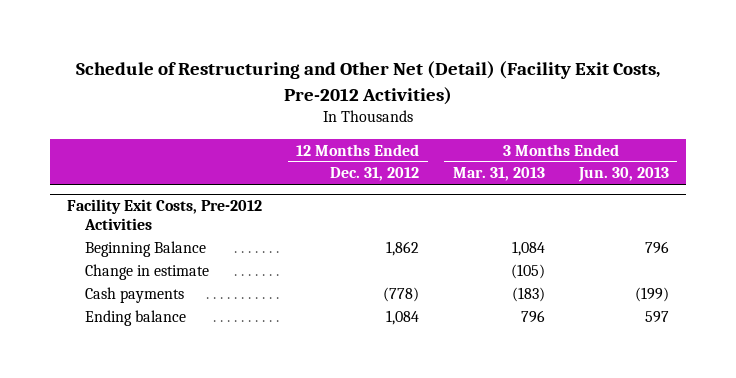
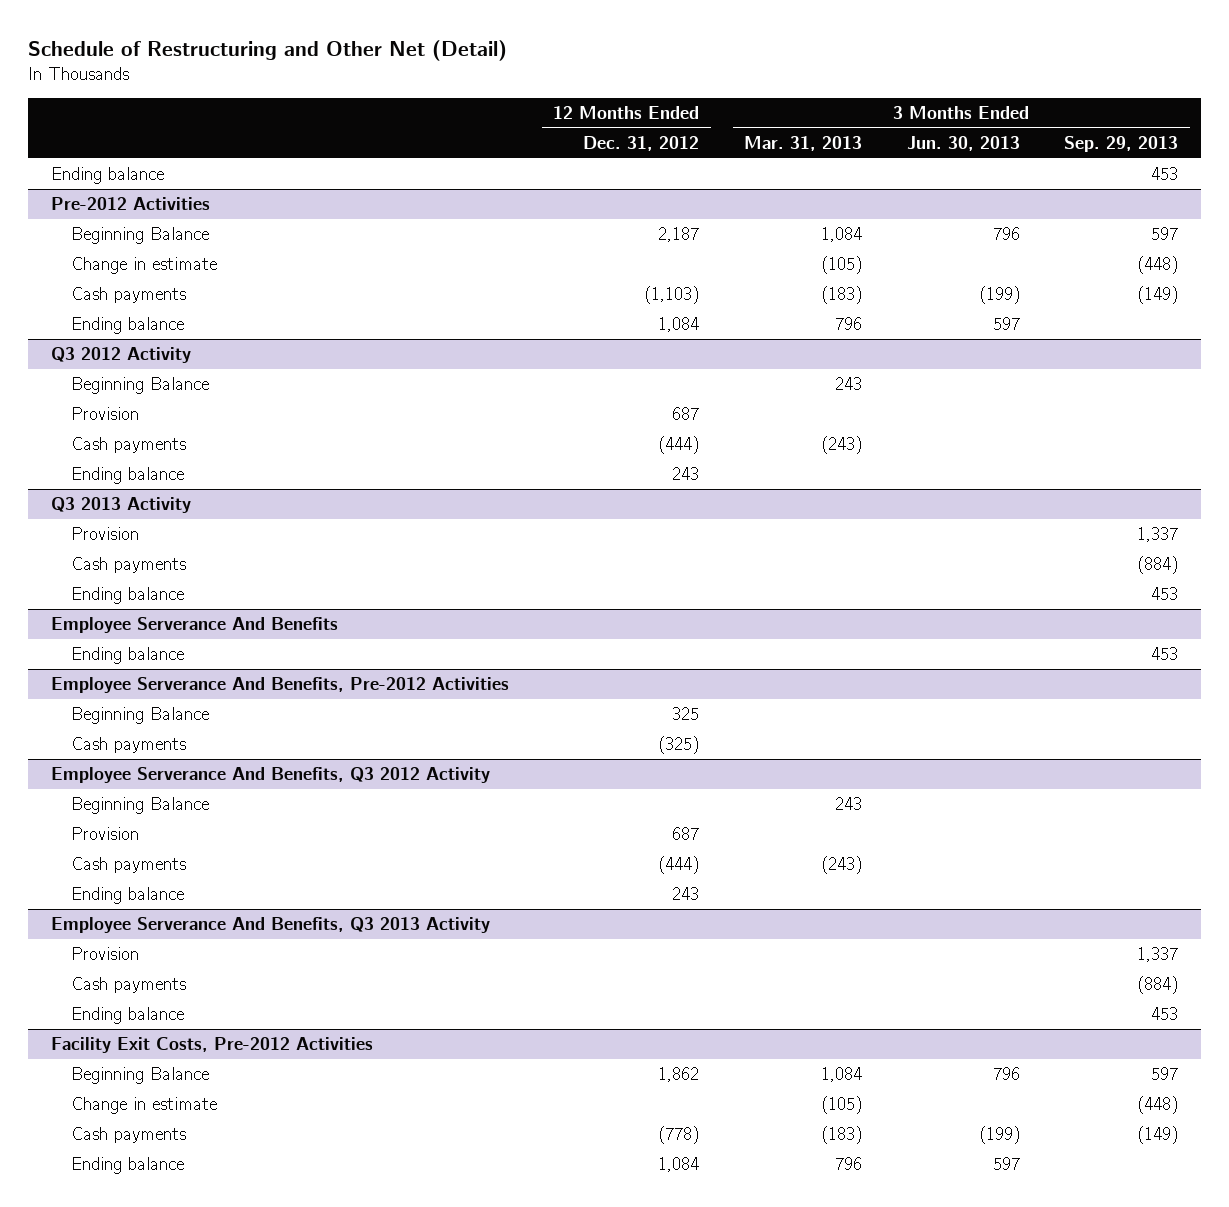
[75,61,660,105] Schedule of Restructuring and Other Net (Detail) (Facility Exit Costs, Pre-2012 Activities) -> [28,39,508,61] Schedule of Restructuring and Other Net (Detail)
none -> [1064,135,1179,152] Sep. 29, 2013
none -> [50,167,164,185] Ending balance
none -> [50,197,210,211] Pre-2012 Activities
none -> [70,227,209,245] Beginning Balance
none -> [70,257,217,275] Change in estimate
none -> [70,287,186,304] Cash payments
none -> [70,317,184,335] Ending balance
none -> [50,347,191,364] Q3 2012 Activity
none -> [70,377,209,395] Beginning Balance
none -> [70,407,139,421] Provision
none -> [70,437,186,454] Cash payments
none -> [70,467,184,485] Ending balance
none -> [50,497,191,514] Q3 2013 Activity
none -> [70,527,139,541] Provision
none -> [70,557,186,574] Cash payments
none -> [70,587,184,605] Ending balance
none -> [50,617,338,634] Employee Serverance And Benefits
none -> [70,647,184,665] Ending balance
none -> [50,677,509,694] Employee Serverance And Benefits, Pre-2012 Activities
none -> [70,707,209,725] Beginning Balance
none -> [70,737,186,754] Cash payments
none -> [50,767,490,784] Employee Serverance And Benefits, Q3 2012 Activity
none -> [70,797,209,815] Beginning Balance
none -> [70,827,139,841] Provision
none -> [70,857,186,874] Cash payments
none -> [70,887,184,905] Ending balance
none -> [50,917,490,934] Employee Serverance And Benefits, Q3 2013 Activity
none -> [70,947,139,961] Provision
none -> [70,977,186,994] Cash payments
none -> [70,1007,184,1025] Ending balance

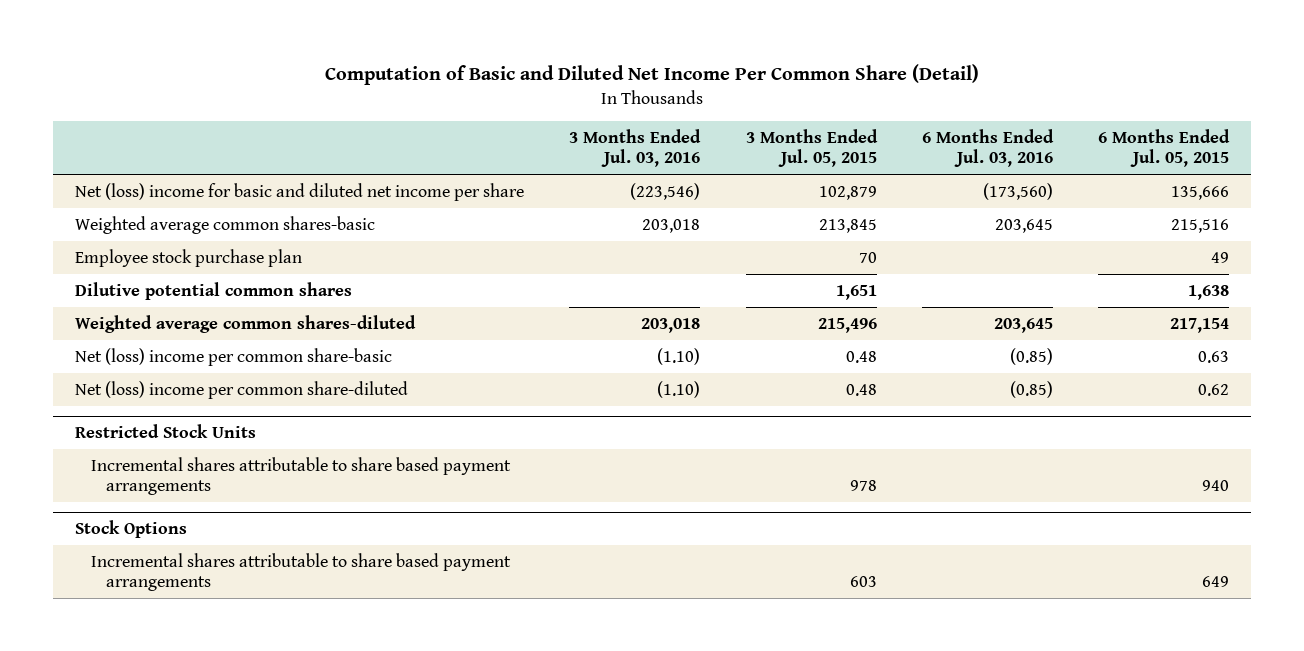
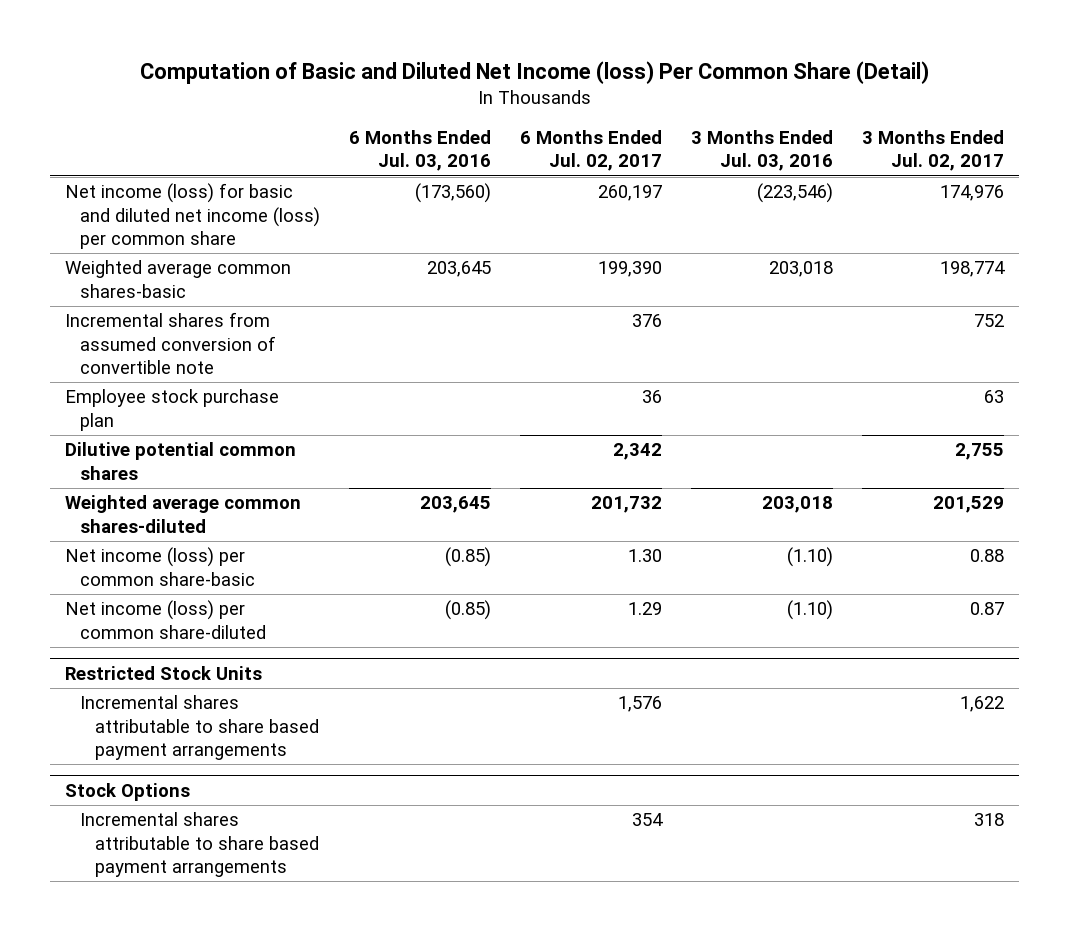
[325,64,980,86] Computation of Basic and Diluted Net Income Per Common Share (Detail) -> [139,61,929,85] Computation of Basic and Diluted Net Income (loss) Per Common Share (Detail)
[745,129,878,168] 3 Months Ended Jul. 05, 2015 -> none
[1097,129,1230,168] 6 Months Ended Jul. 05, 2015 -> none
none -> [520,130,663,172] 6 Months Ended Jul. 02, 2017
none -> [862,130,1005,172] 3 Months Ended Jul. 02, 2017
[75,182,525,201] Net (loss) income for basic and diluted net income per share -> [64,183,321,249] Net income (loss) for basic and diluted net income (loss) per common share
none -> [64,312,277,374] Incremental shares from assumed conversion of convertible note
[75,347,393,366] Net (loss) income per common share-basic -> [64,547,256,586] Net income (loss) per common share-basic
[75,380,409,399] Net (loss) income per common share-diluted -> [64,600,267,639] Net income (loss) per common share-diluted

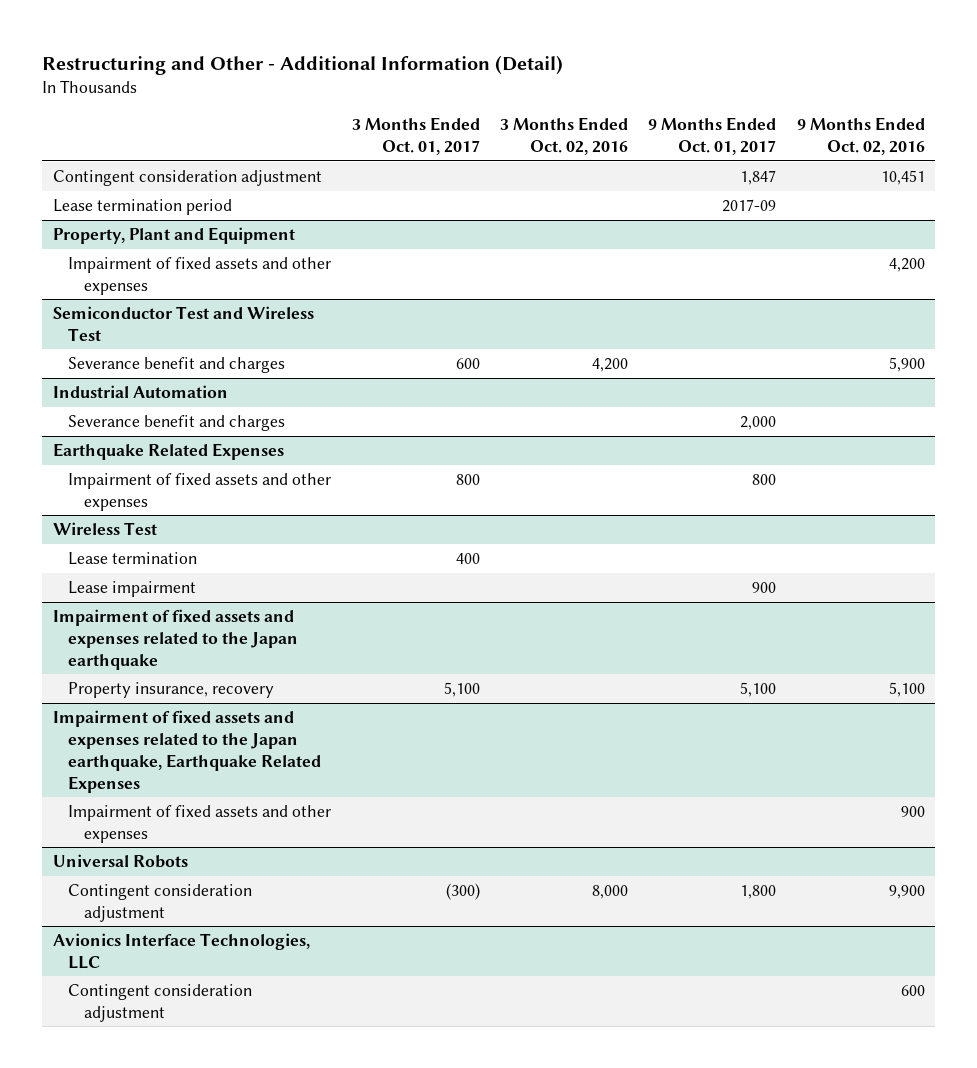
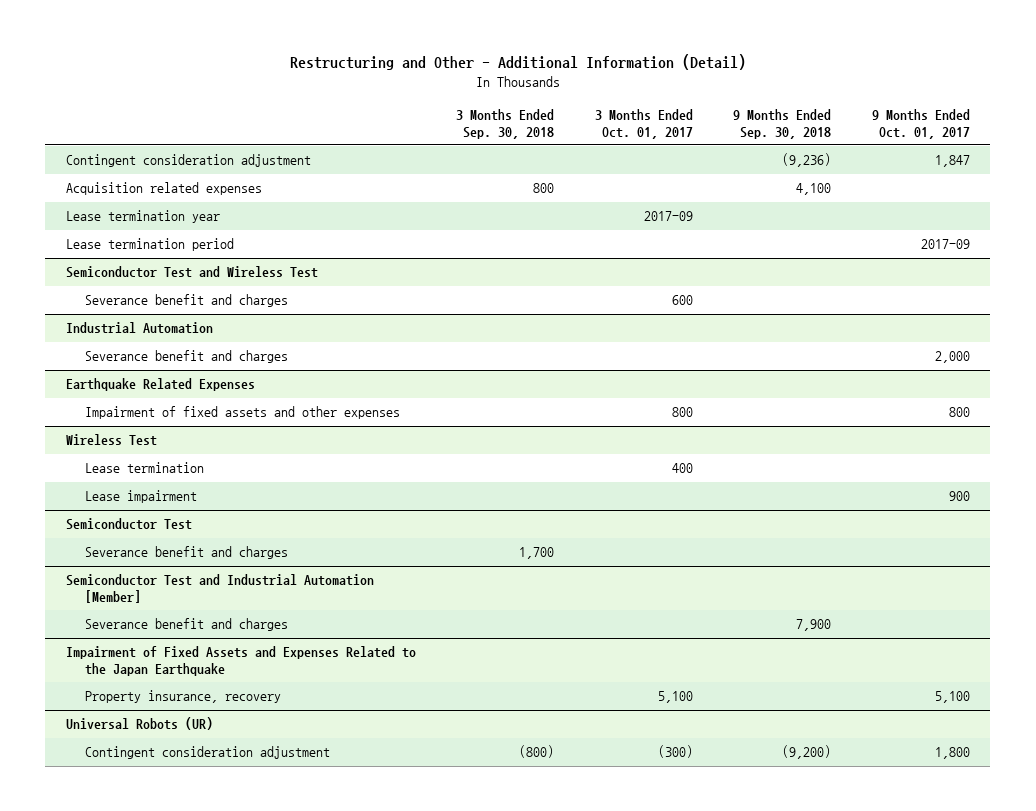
[499,117,628,156] 3 Months Ended Oct. 02, 2016 -> none
[796,117,925,156] 9 Months Ended Oct. 02, 2016 -> none
none -> [456,108,555,139] 3 Months Ended Sep. 30, 2018
none -> [733,108,832,139] 9 Months Ended Sep. 30, 2018
none -> [65,182,262,196] Acquisition related expenses
none -> [65,210,220,224] Lease termination year
[52,226,295,244] Property, Plant and Equipment -> none
[68,256,332,295] Impairment of fixed assets and other expenses -> none
none -> [65,518,192,531] Semiconductor Test
none -> [85,546,289,560] Severance benefit and charges
none -> [65,574,374,604] Semiconductor Test and Industrial Automation [Member]
none -> [85,618,289,632] Severance benefit and charges
[52,608,299,670] Impairment of fixed assets and expenses related to the Japan earthquake -> [65,646,416,677] Impairment of Fixed Assets and Expenses Related to the Japan Earthquake
[52,709,322,793] Impairment of fixed assets and expenses related to the Japan earthquake, Earthquake Related Expenses -> none
[68,804,332,843] Impairment of fixed assets and other expenses -> none
[52,853,188,868] Universal Robots -> [65,717,213,731] Universal Robots (UR)
[52,932,310,969] Avionics Interface Technologies, LLC -> none
[68,983,253,1022] Contingent consideration adjustment -> none

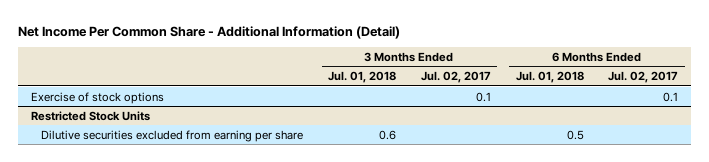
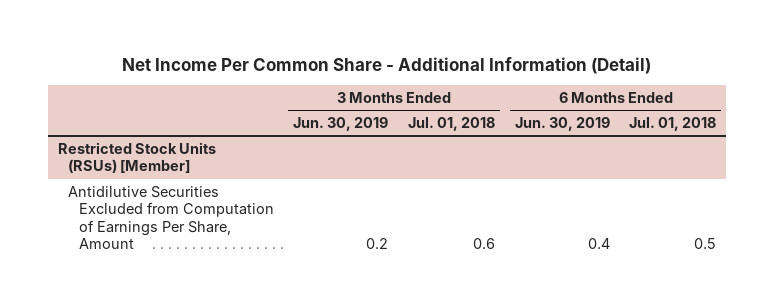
[420,71,491,84] Jul. 02, 2017 -> none
[608,71,679,84] Jul. 02, 2017 -> none
none -> [293,117,389,132] Jun. 30, 2019
none -> [514,117,610,132] Jun. 30, 2019
[30,91,164,104] Exercise of stock options -> none
[30,110,150,121] Restricted Stock Units -> [57,141,216,174] Restricted Stock Units (RSUs) [Member]
[41,129,304,142] Dilutive securities excluded from earning per share -> [68,185,274,250] Antidilutive Securities Excluded from Computation of Earnings Per Share, Amount

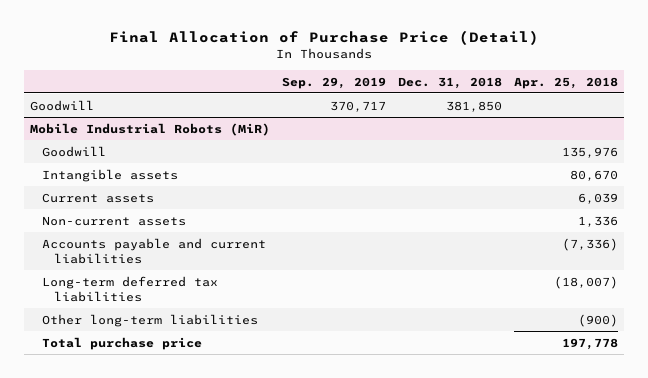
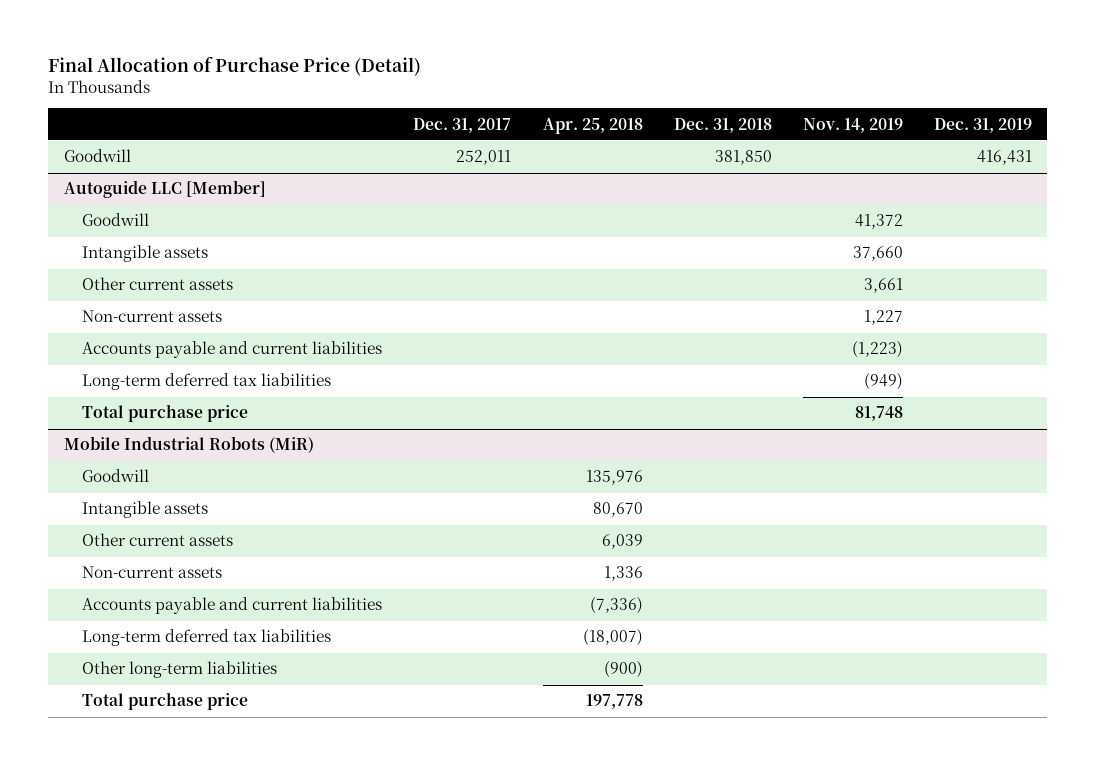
[282,76,387,89] Sep. 29, 2019 -> none
none -> [413,117,512,133] Dec. 31, 2017
none -> [802,117,903,133] Nov. 14, 2019
none -> [933,117,1032,133] Dec. 31, 2019
none -> [63,180,266,199] Autoguide LLC [Member]
none -> [82,213,150,227] Goodwill
none -> [82,245,209,263] Intangible assets
none -> [82,277,234,291] Other current assets
none -> [82,310,223,323] Non-current assets
none -> [82,341,383,359] Accounts payable and current liabilities
none -> [82,373,332,391] Long-term deferred tax liabilities
none -> [82,404,249,423] Total purchase price
[42,192,155,203] Current assets -> [82,533,234,547] Other current assets

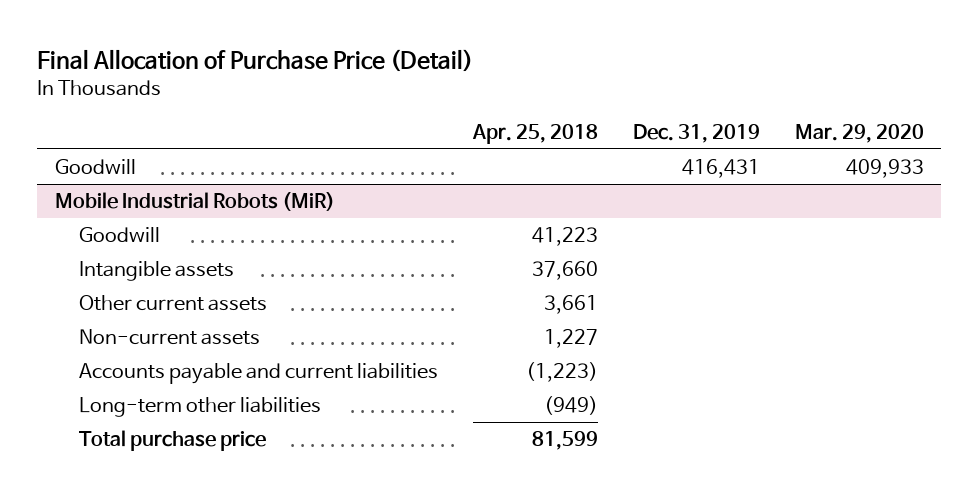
[413,117,512,133] Dec. 31, 2017 -> none
[673,117,772,133] Dec. 31, 2018 -> none
[802,117,903,133] Nov. 14, 2019 -> none
none -> [794,123,924,143] Mar. 29, 2020
[63,180,266,199] Autoguide LLC [Member] -> none
[82,213,150,227] Goodwill -> none
[82,245,209,263] Intangible assets -> none
[82,277,234,291] Other current assets -> none
[82,310,223,323] Non-current assets -> none
[82,341,383,359] Accounts payable and current liabilities -> none
[82,373,332,391] Long-term deferred tax liabilities -> none
[82,404,249,423] Total purchase price -> none
[82,661,278,679] Other long-term liabilities -> none
[585,470,643,486] 135,976 -> [531,227,598,247] 41,223
[592,502,643,518] 80,670 -> [531,261,598,281] 37,660
[601,534,643,550] 6,039 -> [543,295,598,315] 3,661
[603,566,643,582] 1,336 -> [543,329,598,349] 1,227
[589,597,643,615] (7,336) -> [525,362,598,383] (1,223)
[82,629,332,647] Long-term deferred tax liabilities -> [79,397,322,418] Long-term other liabilities
[582,629,643,647] (18,007) -> [543,396,598,416] (949)
[585,694,643,710] 197,778 -> [531,431,598,451] 81,599

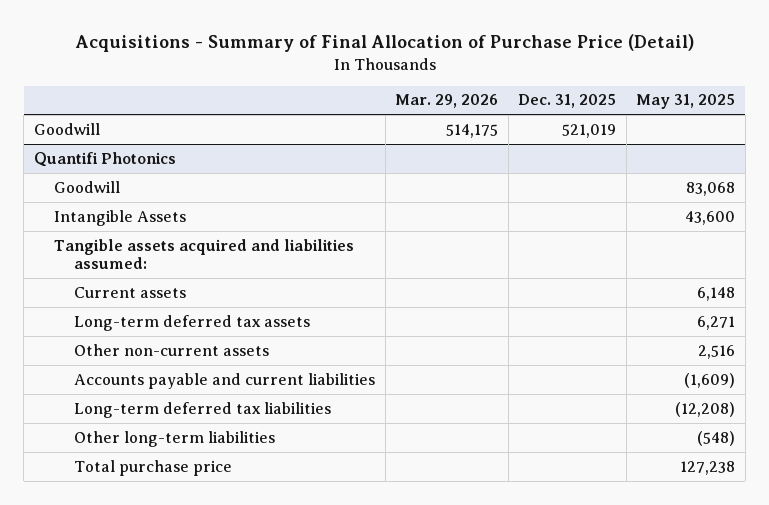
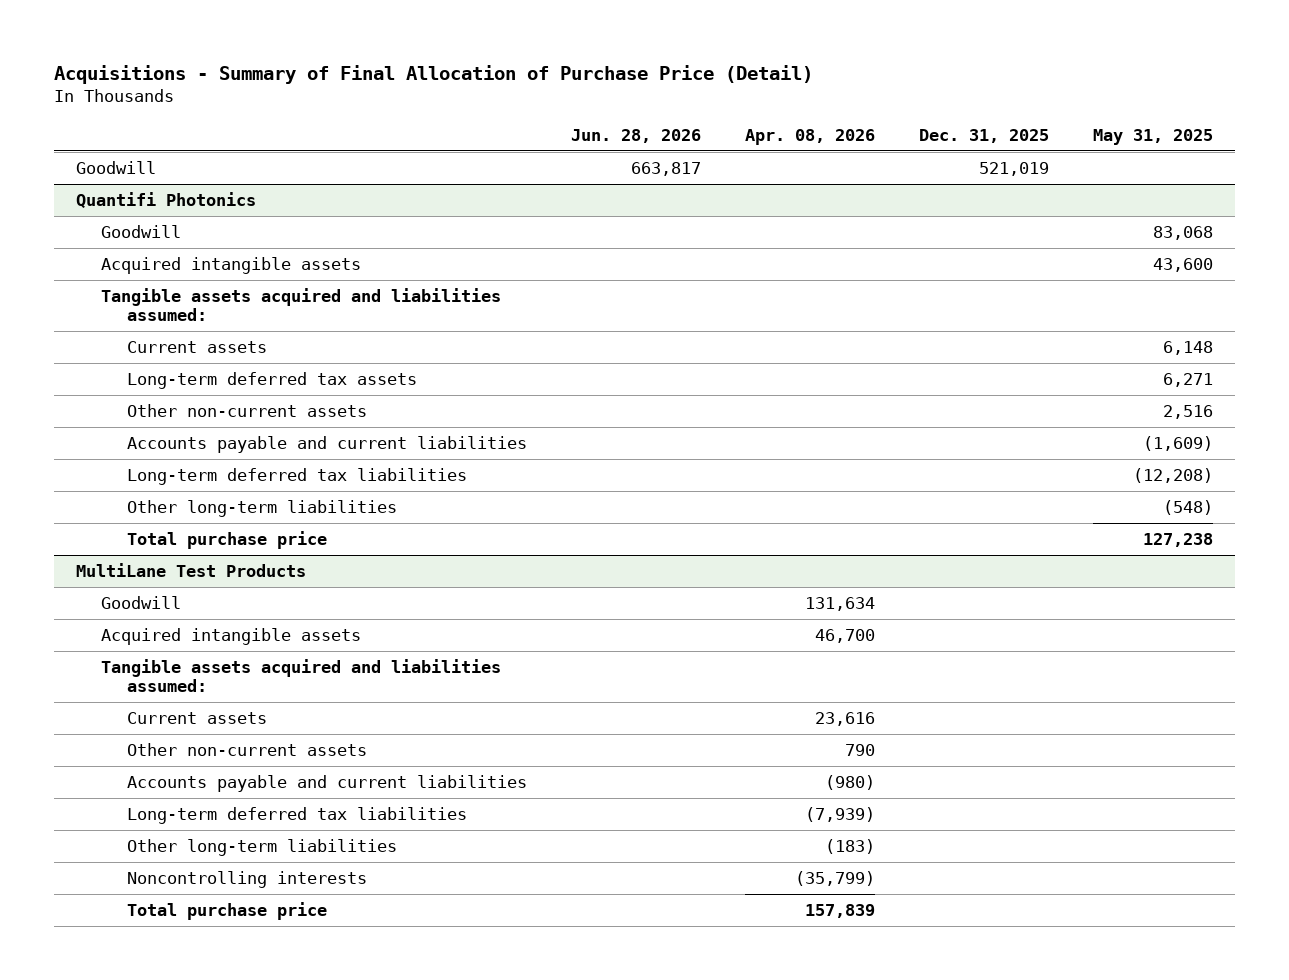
[395,94,499,109] Mar. 29, 2026 -> none
none -> [570,128,701,143] Jun. 28, 2026
none -> [744,128,875,145] Apr. 08, 2026
[54,209,187,226] Intangible Assets -> [101,256,362,274] Acquired intangible assets
none -> [76,562,307,577] MultiLane Test Products
none -> [101,595,182,609] Goodwill
none -> [101,627,362,645] Acquired intangible assets
none -> [101,658,502,692] Tangible assets acquired and liabilities assumed:
none -> [126,711,267,724] Current assets
none -> [126,742,367,756] Other non-current assets
none -> [126,774,527,792] Accounts payable and current liabilities
none -> [126,806,467,824] Long-term deferred tax liabilities
none -> [126,838,397,856] Other long-term liabilities
none -> [126,870,367,888] Noncontrolling interests
none -> [126,901,327,920] Total purchase price

